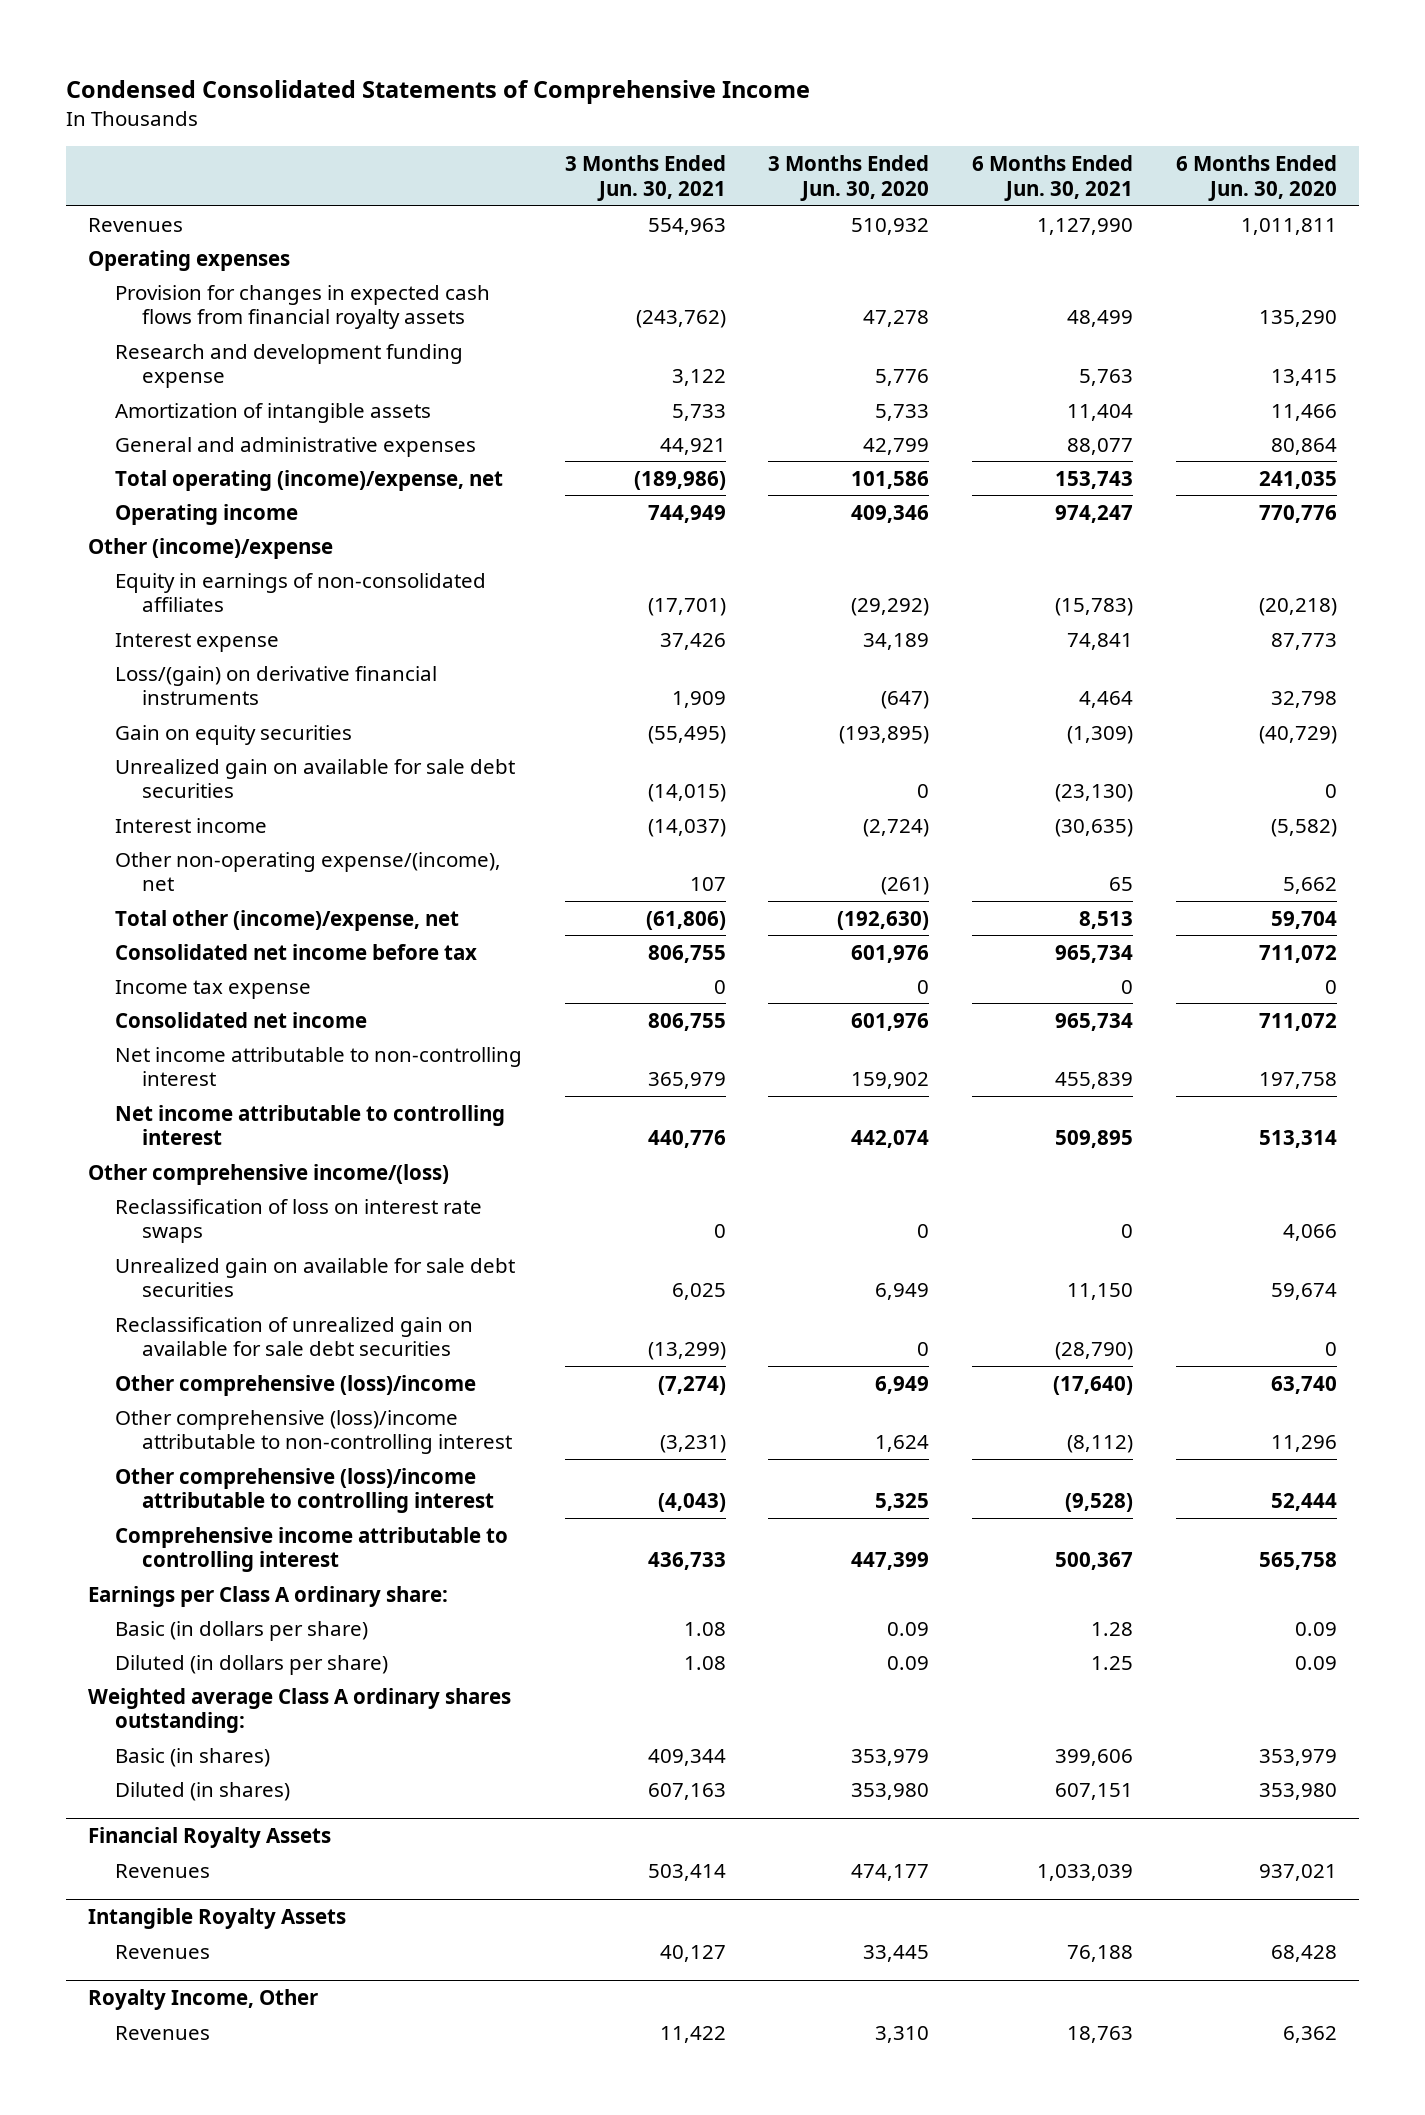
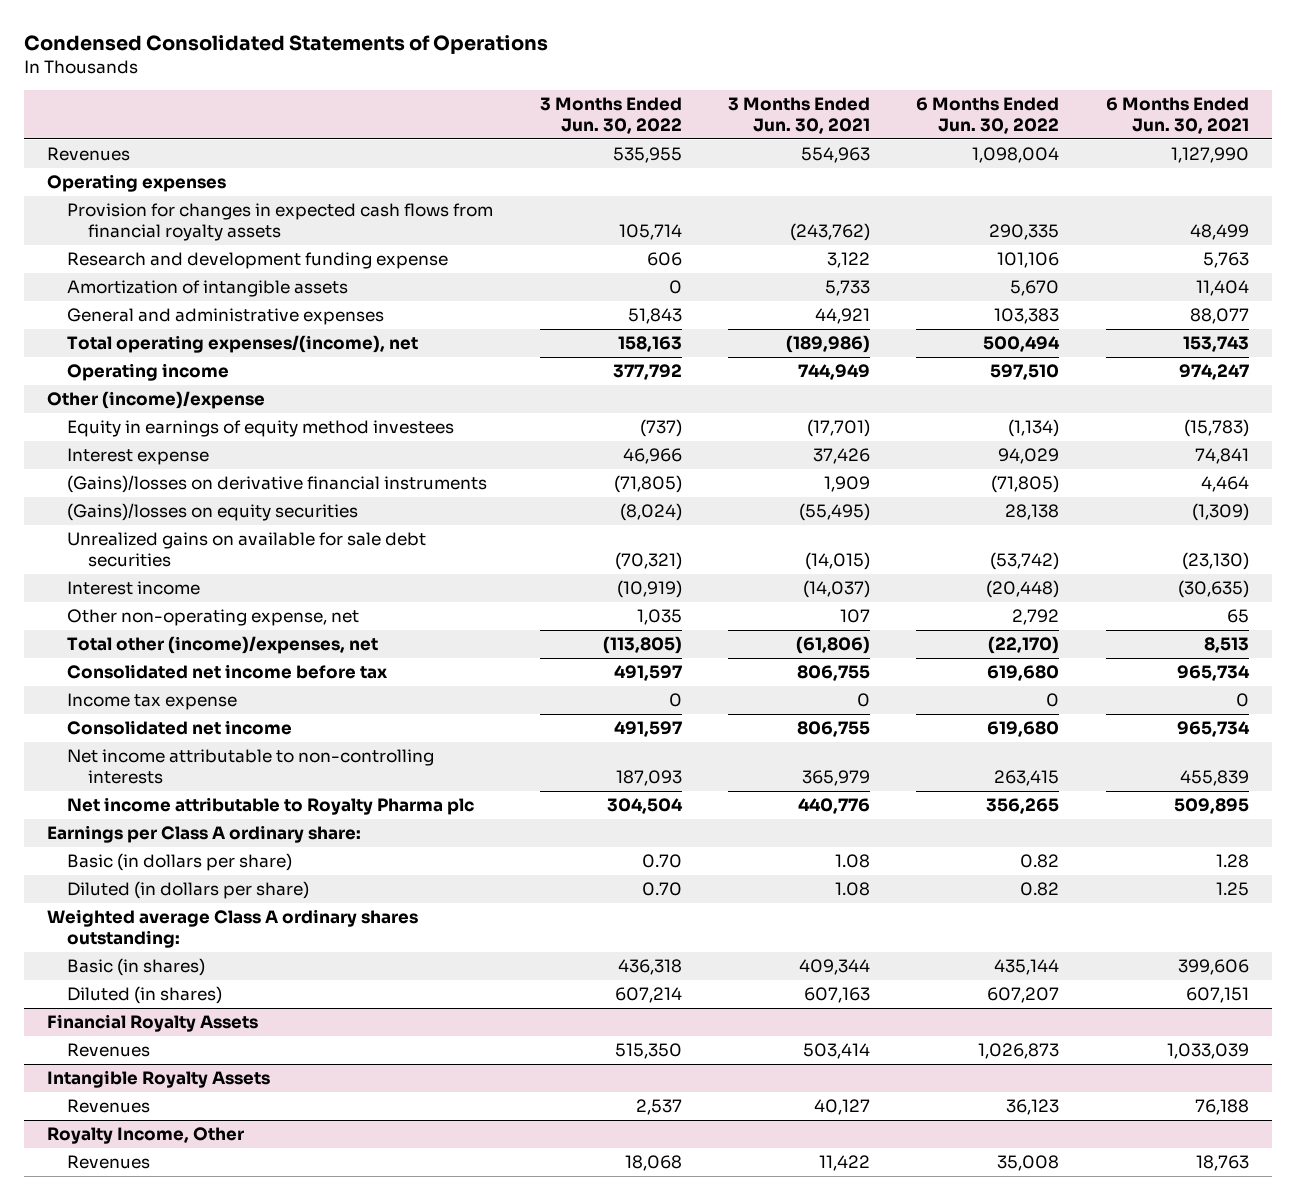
[66,80,811,105] Condensed Consolidated Statements of Comprehensive Income -> [23,34,548,54] Condensed Consolidated Statements of Operations
[768,155,930,201] 3 Months Ended Jun. 30, 2020 -> none
[1176,155,1338,201] 6 Months Ended Jun. 30, 2020 -> none
none -> [539,97,682,134] 3 Months Ended Jun. 30, 2022
none -> [916,97,1060,134] 6 Months Ended Jun. 30, 2022
[114,469,503,491] Total operating (income)/expense, net -> [67,335,419,354] Total operating expenses/(income), net
[114,572,486,613] Equity in earnings of non-consolidated affiliates -> [67,420,455,438] Equity in earnings of equity method investees
[114,665,437,706] Loss/(gain) on derivative financial instruments -> [67,475,488,494] (Gains)/losses on derivative financial instruments
[114,724,352,745] Gain on equity securities -> [67,503,359,522] (Gains)/losses on equity securities
[114,758,515,799] Unrealized gain on available for sale debt securities -> [67,532,427,568] Unrealized gains on available for sale debt securities
[114,851,501,892] Other non-operating expense/(income), net -> [67,609,360,627] Other non-operating expense, net
[114,909,459,931] Total other (income)/expense, net -> [67,636,379,655] Total other (income)/expenses, net
[87,1163,449,1185] Other comprehensive income/(loss) -> none
[114,1198,482,1244] Reclassification of loss on interest rate swaps -> none
[114,1257,515,1298] Unrealized gain on available for sale debt securities -> none
[114,1316,473,1357] Reclassification of unrealized gain on available for sale debt securities -> none
[114,1374,476,1396] Other comprehensive (loss)/income -> none
[114,1409,512,1455] Other comprehensive (loss)/income attributable to non-controlling interest -> none
[114,1467,494,1514] Other comprehensive (loss)/income attributable to controlling interest -> none
[114,1526,508,1573] Comprehensive income attributable to controlling interest -> none
[114,1046,522,1087] Net income attributable to non-controlling interest -> [67,749,435,785] Net income attributable to non-controlling interests
[114,1104,505,1146] Net income attributable to controlling interest -> [67,797,475,816] Net income attributable to Royalty Pharma plc

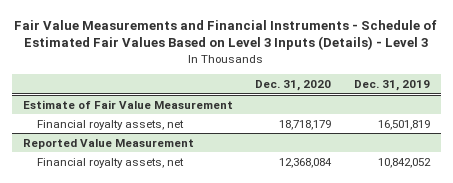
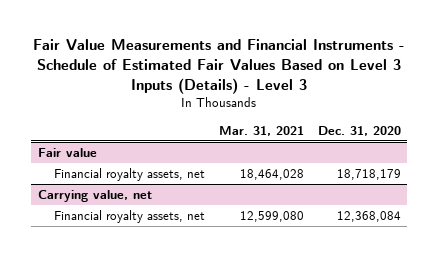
[353,80,430,92] Dec. 31, 2019 -> none
none -> [218,125,304,136] Mar. 31, 2021
[22,99,233,109] Estimate of Fair Value Measurement -> [37,147,97,157] Fair value
[22,138,194,149] Reported Value Measurement -> [37,189,152,202] Carrying value, net

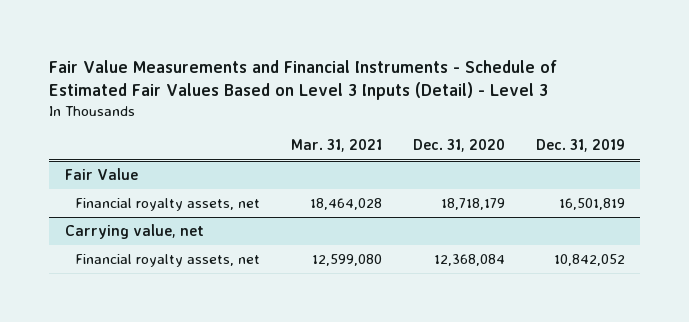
[33,39,406,94] Fair Value Measurements and Financial Instruments - Schedule of Estimated Fair Values Based on Level 3 Inputs (Details) - Level 3 -> [49,59,558,100] Fair Value Measurements and Financial Instruments - Schedule of Estimated Fair Values Based on Level 3 Inputs (Detail) - Level 3
none -> [535,139,625,153] Dec. 31, 2019
[37,147,97,157] Fair value -> [64,168,138,181] Fair Value

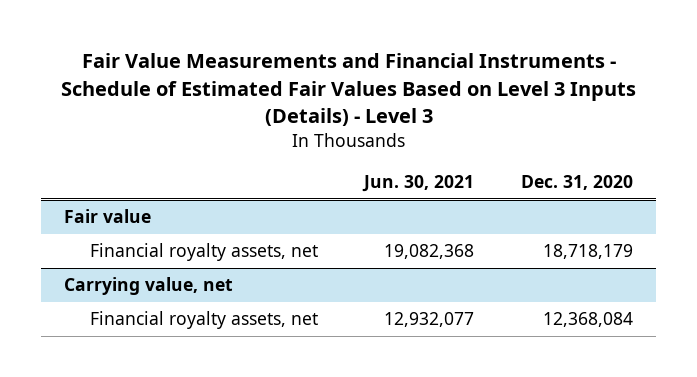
[49,59,558,100] Fair Value Measurements and Financial Instruments - Schedule of Estimated Fair Values Based on Level 3 Inputs (Detail) - Level 3 -> [60,53,636,126] Fair Value Measurements and Financial Instruments - Schedule of Estimated Fair Values Based on Level 3 Inputs (Details) - Level 3
[291,139,383,153] Mar. 31, 2021 -> none
[535,139,625,153] Dec. 31, 2019 -> none
none -> [362,174,475,192] Jun. 30, 2021
[64,168,138,181] Fair Value -> [64,209,152,224] Fair value

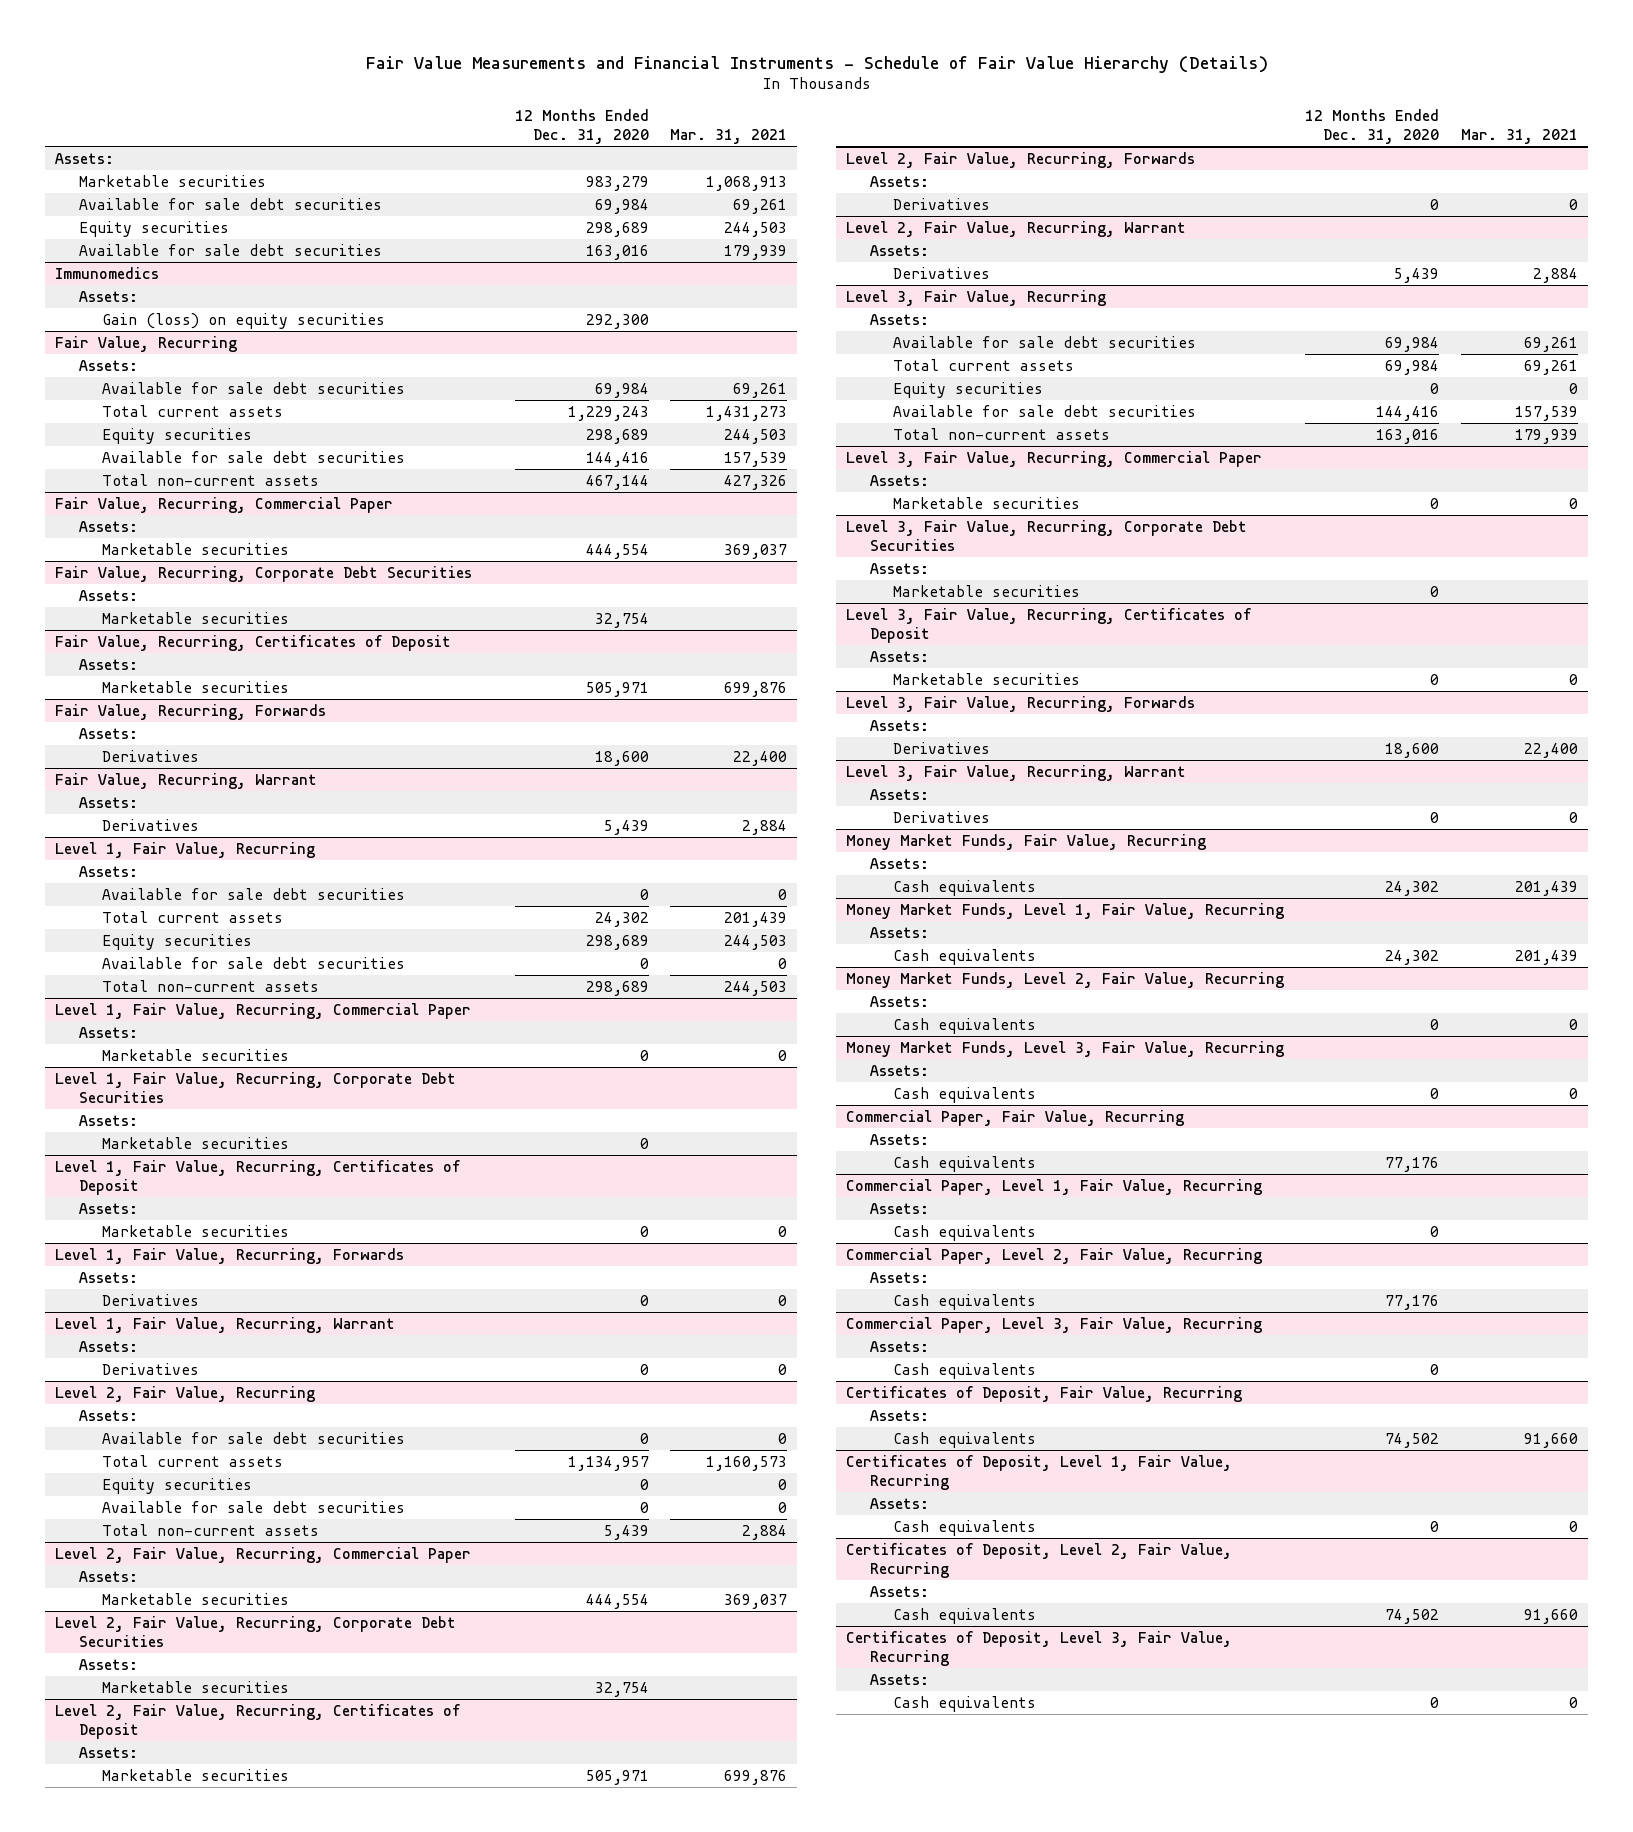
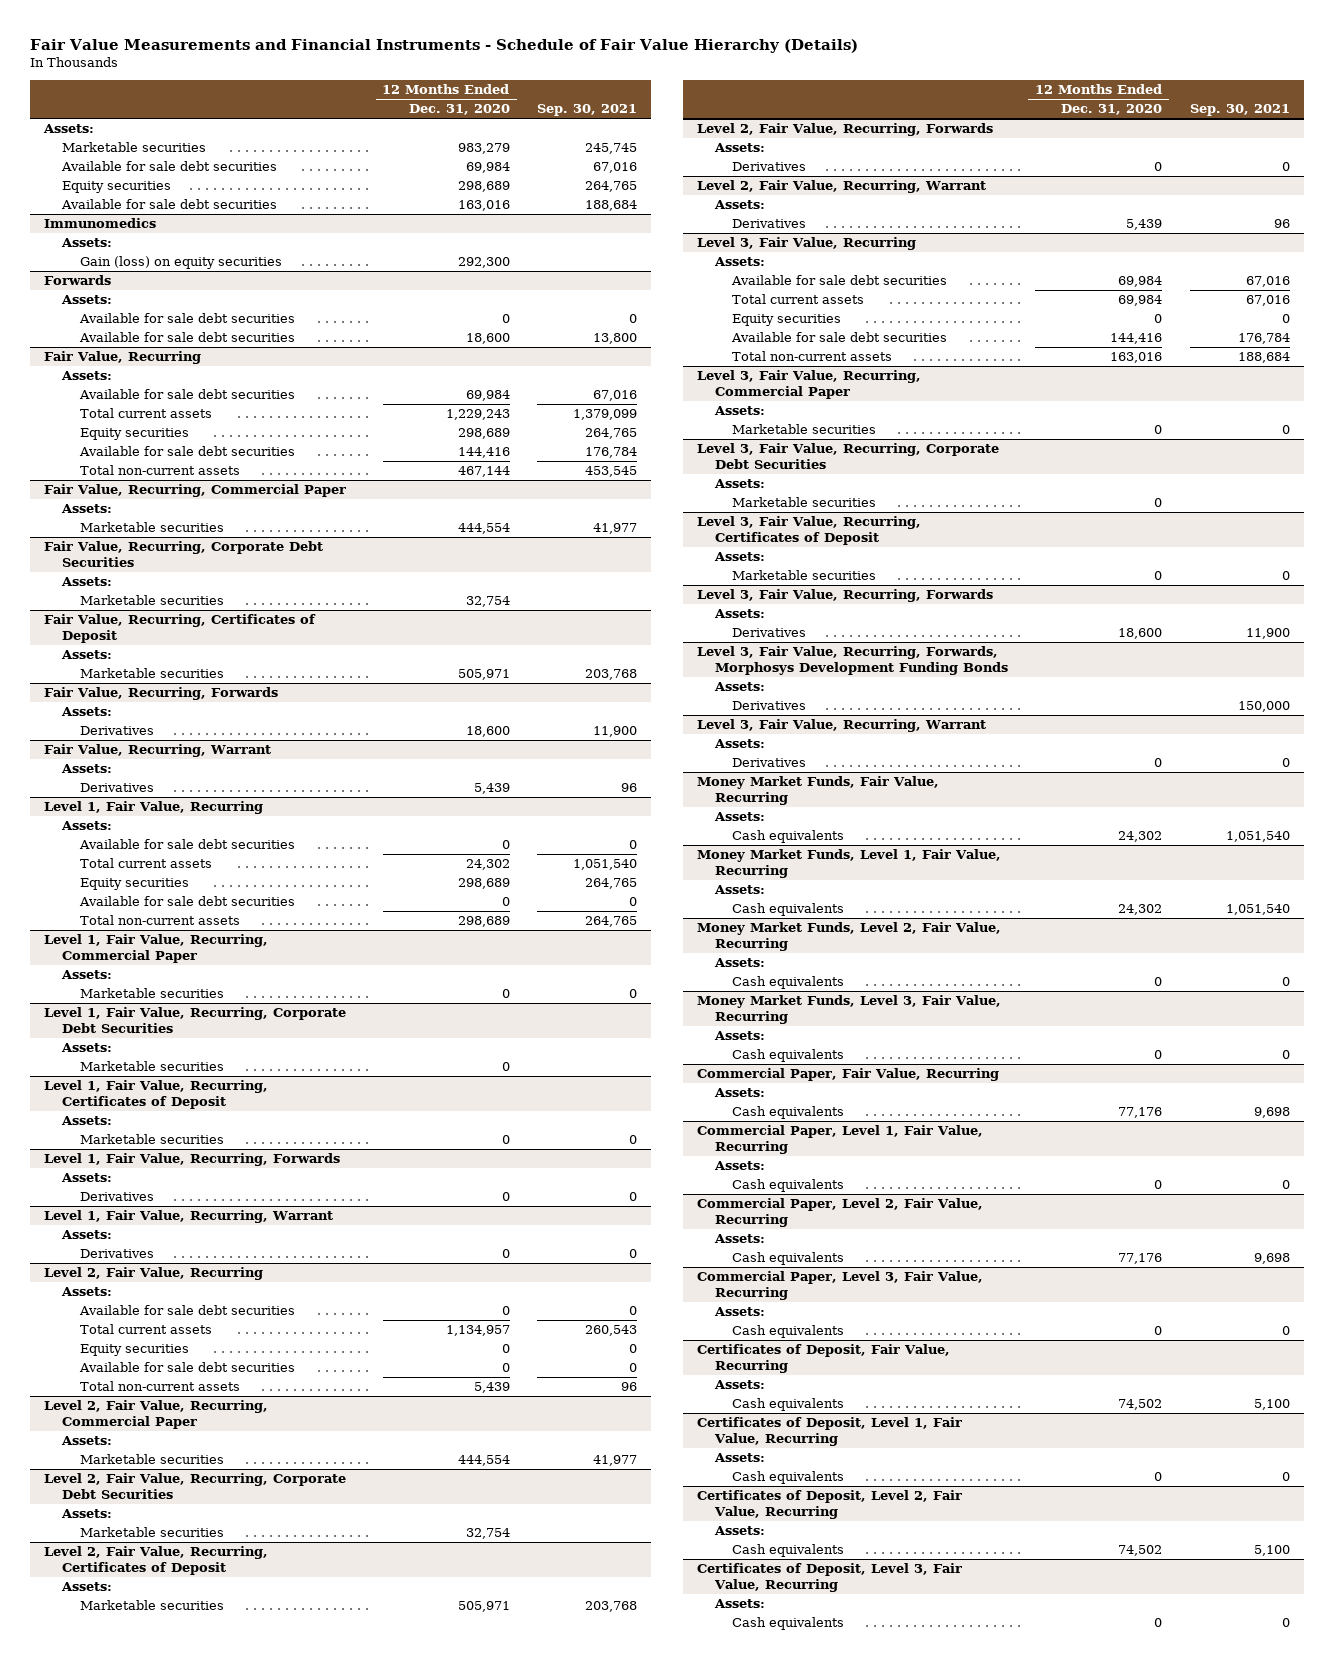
[669,128,787,144] Mar. 31, 2021 -> none
none -> [537,104,638,117] Sep. 30, 2021
none -> [44,275,112,286] Forwards
none -> [60,295,112,305] Assets:
none -> [78,313,295,324] Available for sale debt securities
none -> [78,332,295,343] Available for sale debt securities
none -> [696,646,1008,676] Level 3, Fair Value, Recurring, Forwards, Morphosys Development Funding Bonds
none -> [713,682,765,692] Assets:
none -> [732,701,807,711] Derivatives

